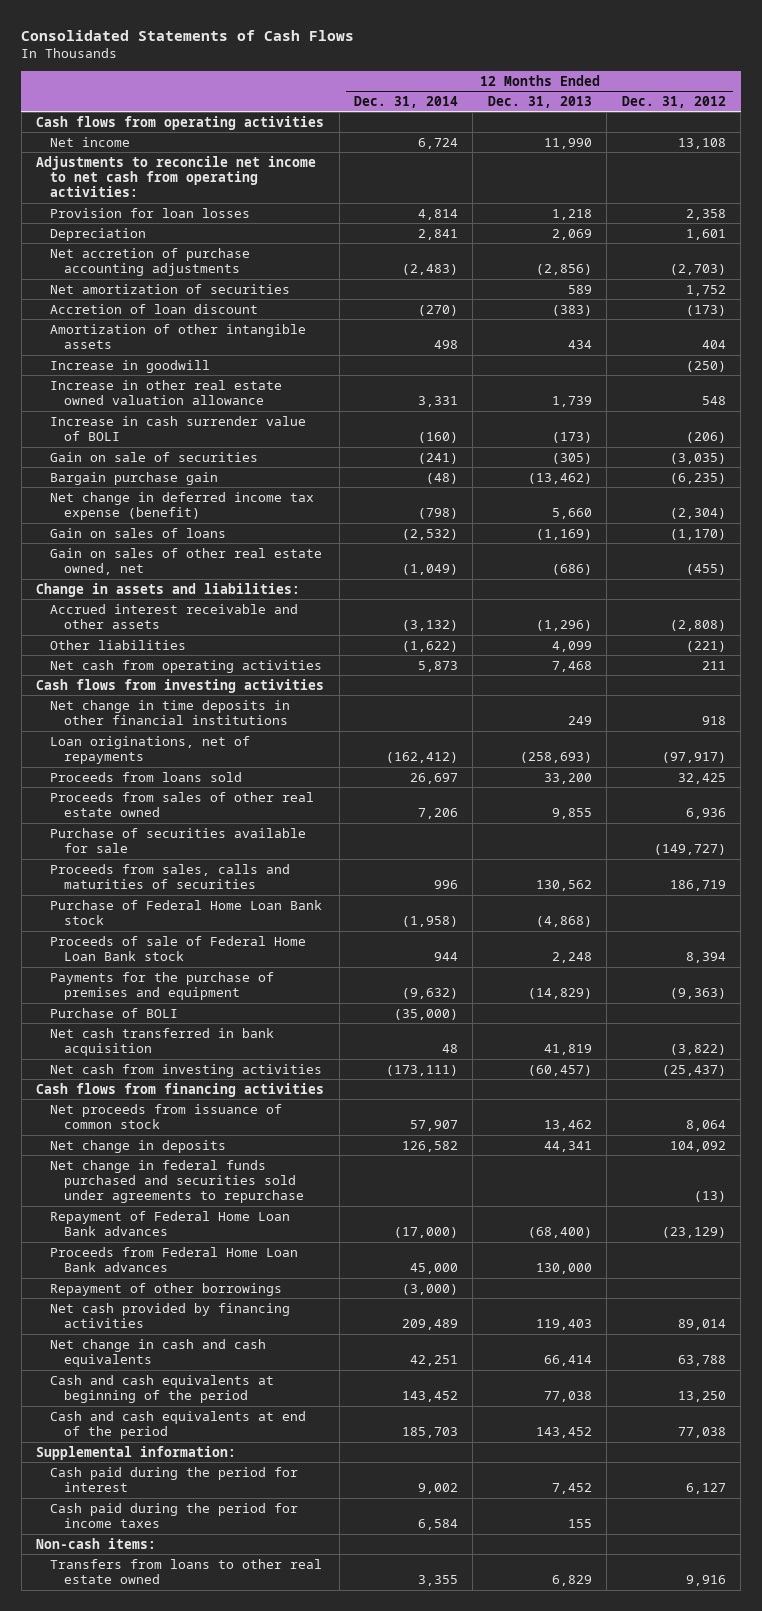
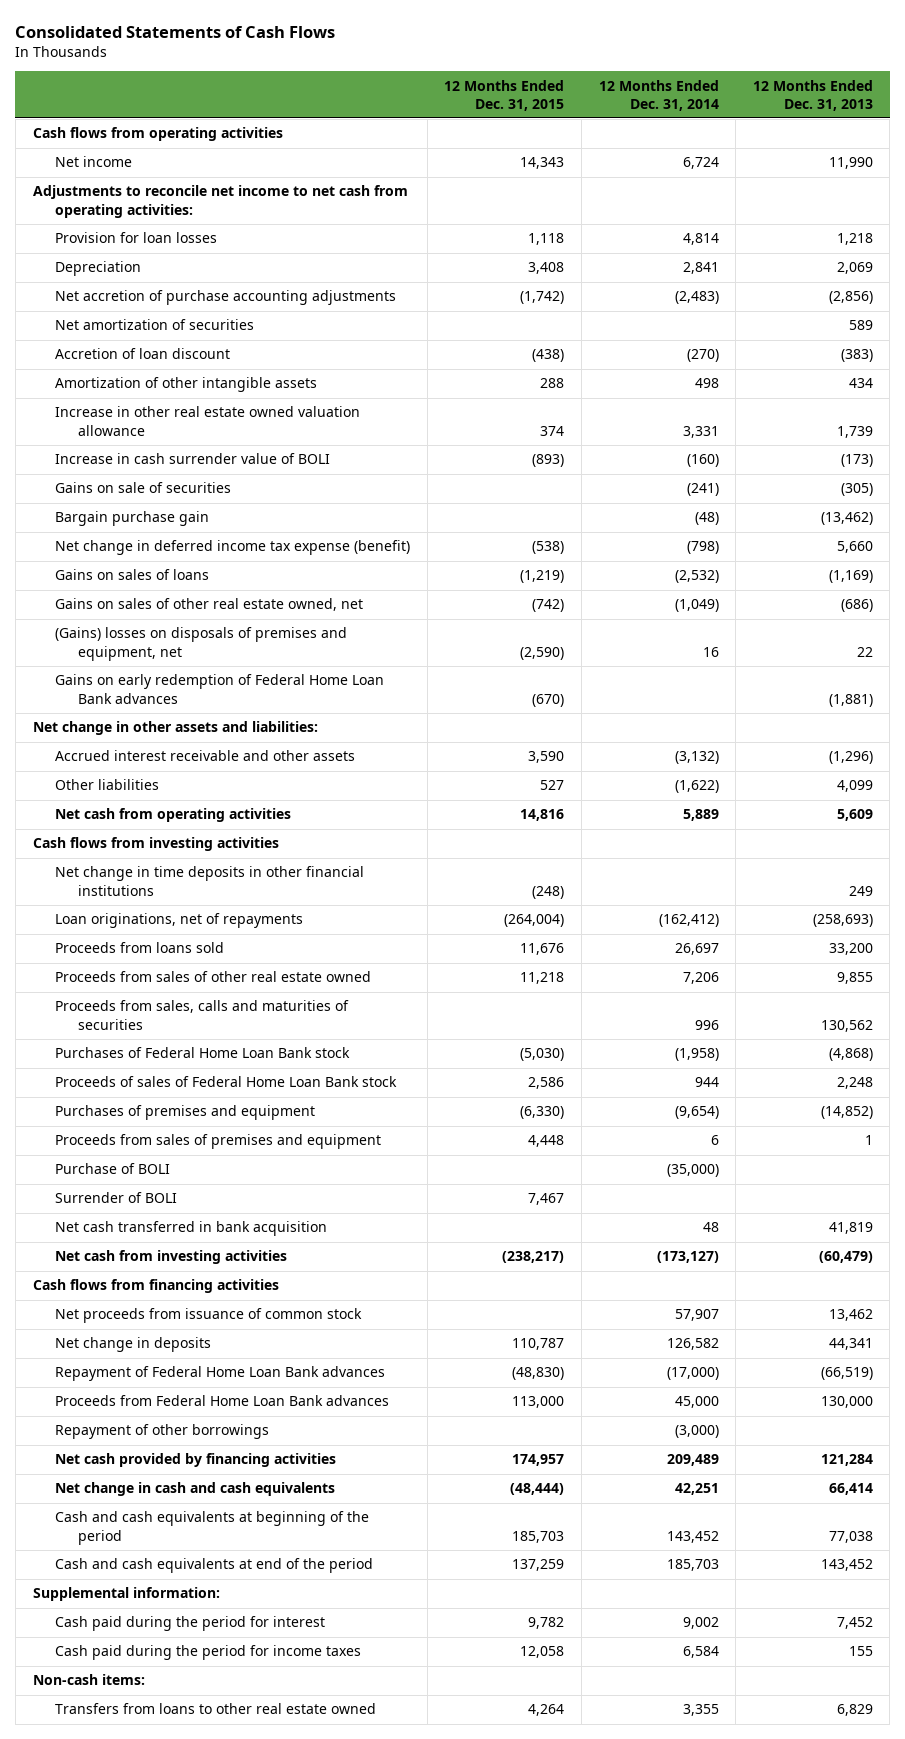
[621,95,726,108] Dec. 31, 2012 -> none
none -> [444,79,565,111] 12 Months Ended Dec. 31, 2015
[49,359,210,373] Increase in goodwill -> none
[49,451,258,462] Gain on sale of securities -> [55,482,232,494] Gains on sale of securities
[49,527,226,538] Gain on sales of loans -> [55,569,210,581] Gains on sales of loans
[49,547,322,576] Gain on sales of other real estate owned, net -> [55,598,364,612] Gains on sales of other real estate owned, net
none -> [55,627,348,661] (Gains) losses on disposals of premises and equipment, net
none -> [55,674,385,704] Gains on early redemption of Federal Home Loan Bank advances
[36,582,301,597] Change in assets and liabilities: -> [32,721,318,736] Net change in other assets and liabilities:
[417,660,458,672] 5,873 -> [682,809,719,822] 5,889
[551,660,592,672] 7,468 -> [836,809,873,822] 5,609
[49,827,306,854] Purchase of securities available for sale -> none
[49,899,322,926] Purchase of Federal Home Loan Bank stock -> [55,1047,351,1059] Purchases of Federal Home Loan Bank stock
[49,935,306,962] Proceeds of sale of Federal Home Loan Bank stock -> [55,1076,398,1088] Proceeds of sales of Federal Home Loan Bank stock
[49,971,274,1001] Payments for the purchase of premises and equipment -> [55,1105,316,1121] Purchases of premises and equipment
[401,988,458,1000] (9,632) -> [674,1106,719,1120] (9,654)
[527,988,592,1000] (14,829) -> [820,1106,873,1120] (14,852)
none -> [55,1134,382,1150] Proceeds from sales of premises and equipment
none -> [55,1192,178,1204] Surrender of BOLI
[385,1064,458,1076] (173,111) -> [656,1251,719,1264] (173,127)
[527,1064,592,1076] (60,457) -> [818,1251,873,1264] (60,479)
[49,1159,304,1204] Net change in federal funds purchased and securities sold under agreements to repurchase -> none
[527,1227,592,1239] (68,400) -> [820,1367,873,1381] (66,519)
[535,1319,592,1331] 119,403 -> [820,1454,873,1467] 121,284

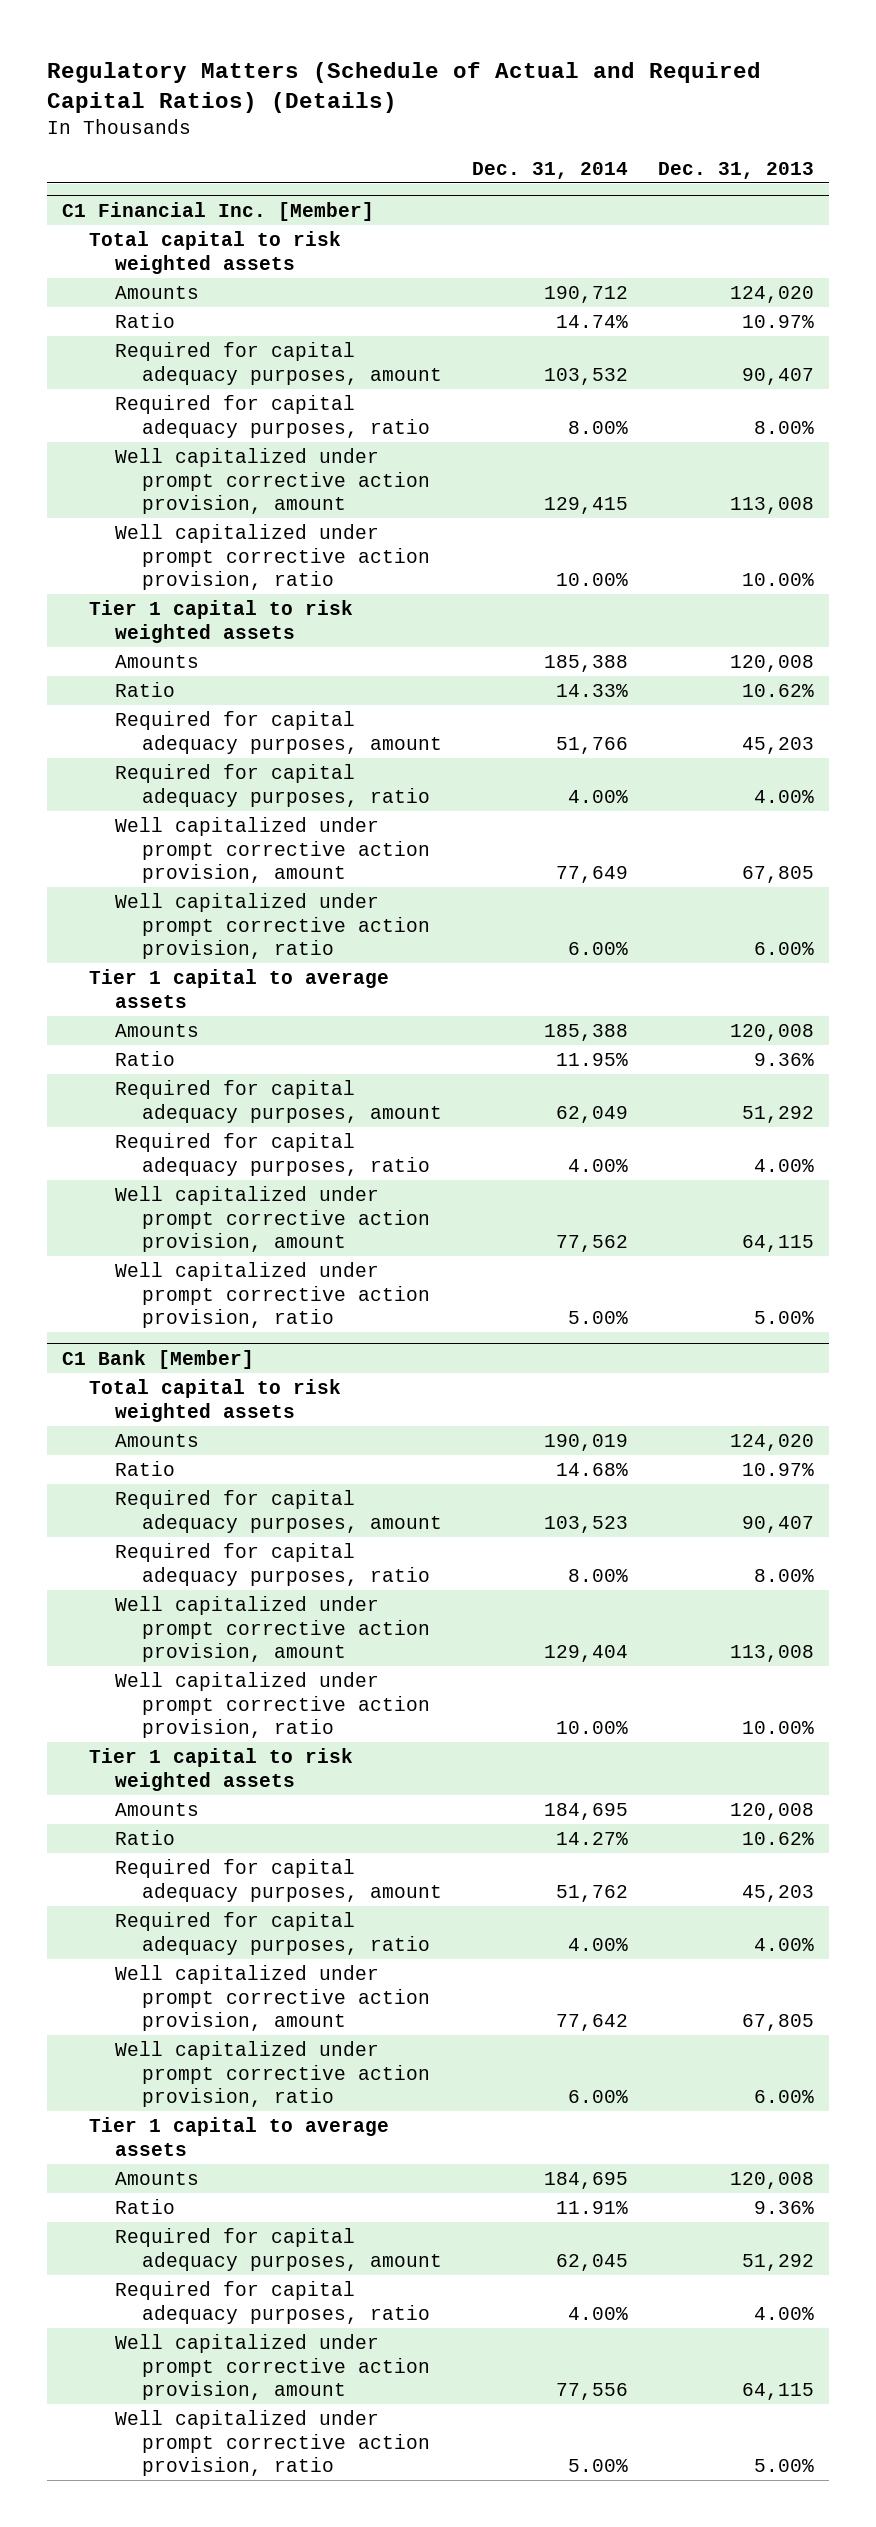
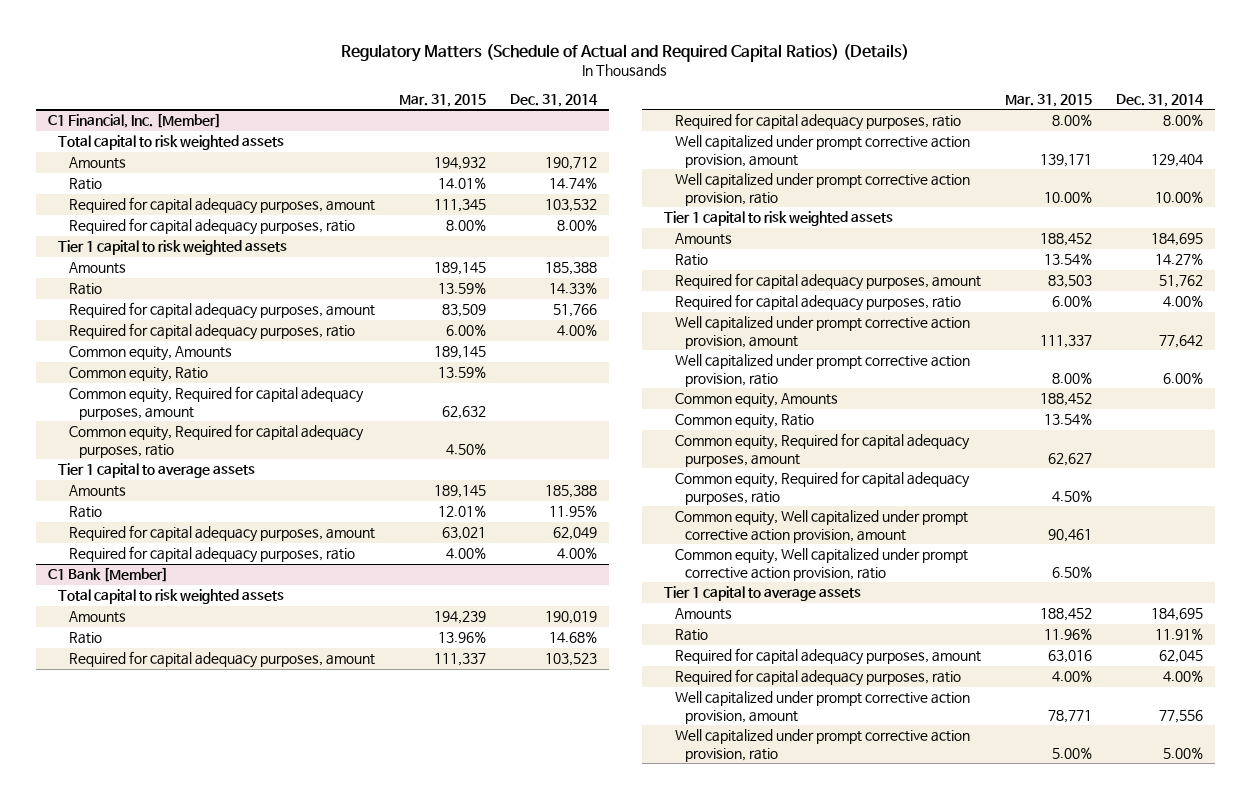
[658,161,815,179] Dec. 31, 2013 -> none
none -> [398,93,486,107] Mar. 31, 2015
[62,201,375,221] C1 Financial Inc. [Member] -> [48,113,222,129] C1 Financial, Inc. [Member]
[115,447,430,515] Well capitalized under prompt corrective action provision, amount -> none
[115,523,430,591] Well capitalized under prompt corrective action provision, ratio -> none
[115,816,430,884] Well capitalized under prompt corrective action provision, amount -> none
[115,892,430,960] Well capitalized under prompt corrective action provision, ratio -> none
none -> [68,346,232,362] Common equity, Amounts
none -> [68,367,208,383] Common equity, Ratio
none -> [68,386,364,420] Common equity, Required for capital adequacy purposes, amount
none -> [68,424,364,458] Common equity, Required for capital adequacy purposes, ratio
[115,1185,430,1253] Well capitalized under prompt corrective action provision, amount -> none
[115,1261,430,1329] Well capitalized under prompt corrective action provision, ratio -> none
none -> [674,393,838,409] Common equity, Amounts
none -> [674,414,814,430] Common equity, Ratio
none -> [674,433,970,467] Common equity, Required for capital adequacy purposes, amount
none -> [674,471,970,505] Common equity, Required for capital adequacy purposes, ratio
none -> [674,510,968,543] Common equity, Well capitalized under prompt corrective action provision, amount
none -> [674,548,968,581] Common equity, Well capitalized under prompt corrective action provision, ratio

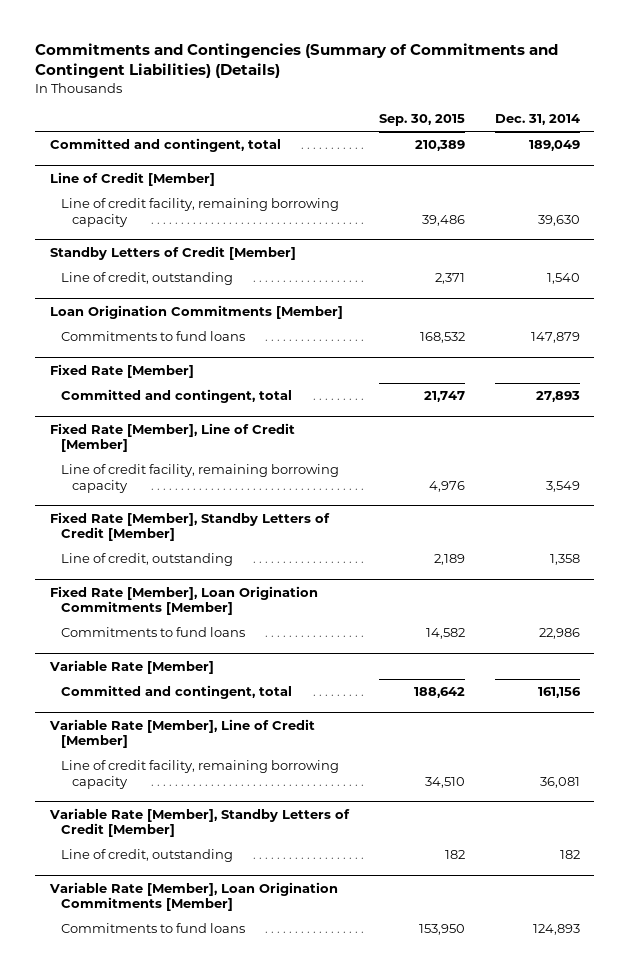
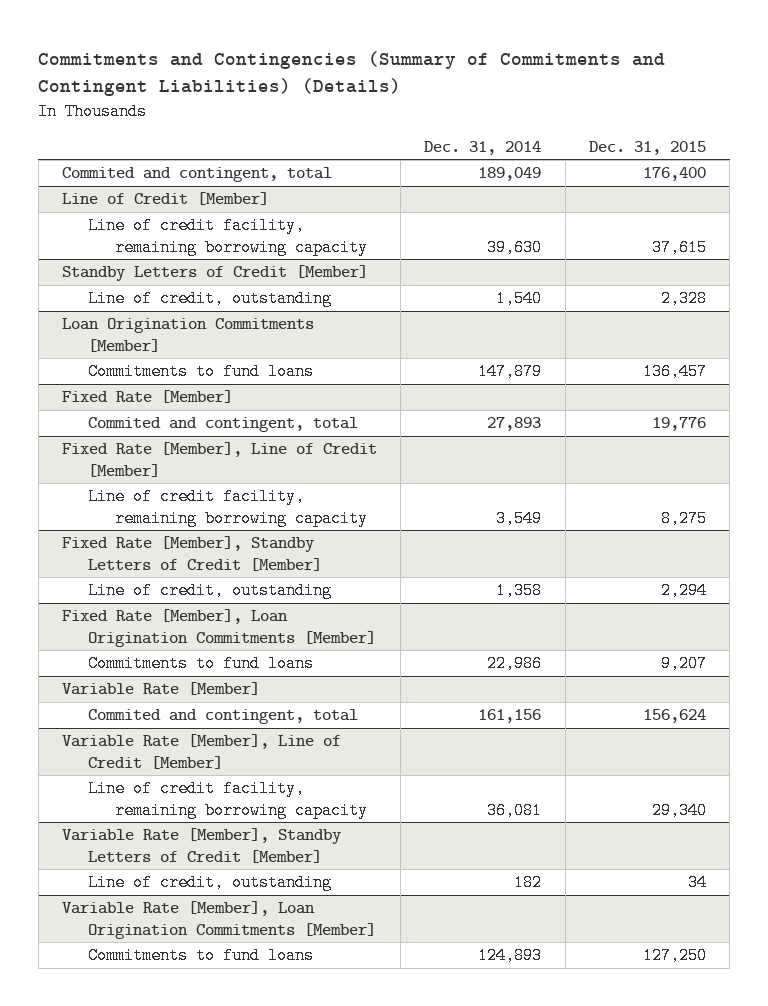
[378,113,465,126] Sep. 30, 2015 -> none
none -> [588,140,706,155] Dec. 31, 2015
[50,138,282,153] Committed and contingent, total -> [61,167,332,183] Commited and contingent, total
[60,389,292,404] Committed and contingent, total -> [88,417,359,433] Commited and contingent, total
[60,685,292,700] Committed and contingent, total -> [88,709,359,725] Commited and contingent, total

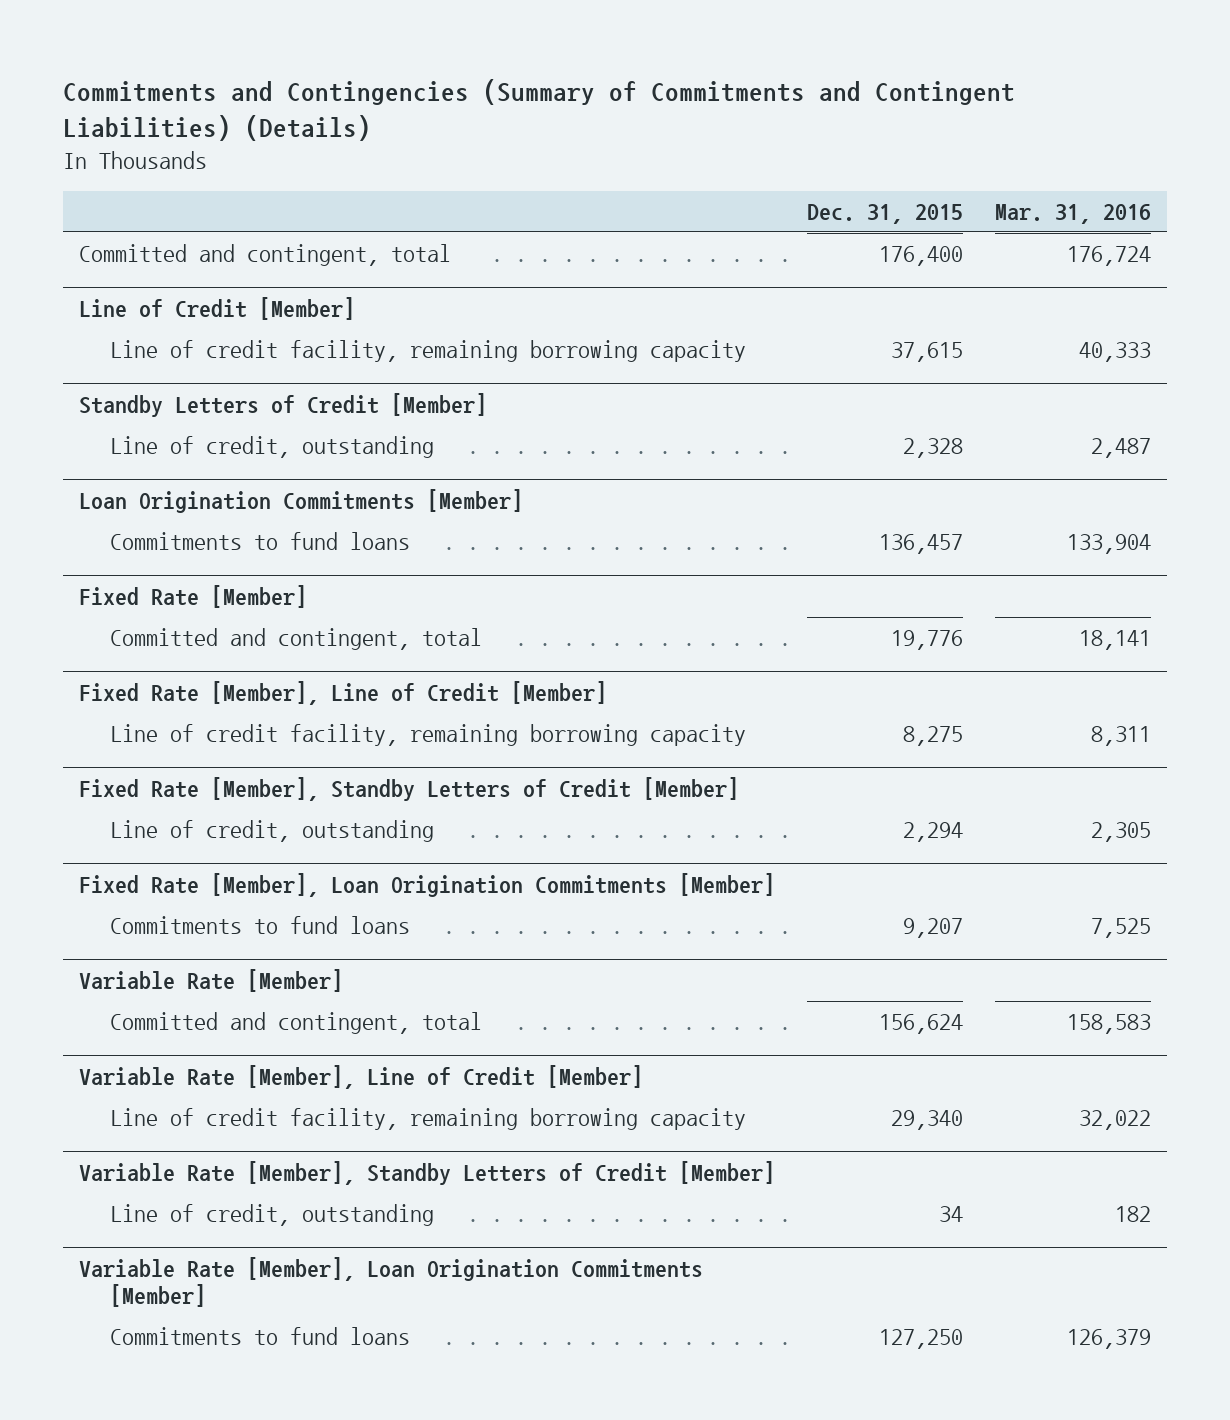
[424,140,542,155] Dec. 31, 2014 -> none
none -> [994,203,1151,224] Mar. 31, 2016
[61,167,332,183] Commited and contingent, total -> [79,243,452,266] Committed and contingent, total
[88,417,359,433] Commited and contingent, total -> [109,627,482,650] Committed and contingent, total
[88,709,359,725] Commited and contingent, total -> [109,1011,482,1034] Committed and contingent, total

